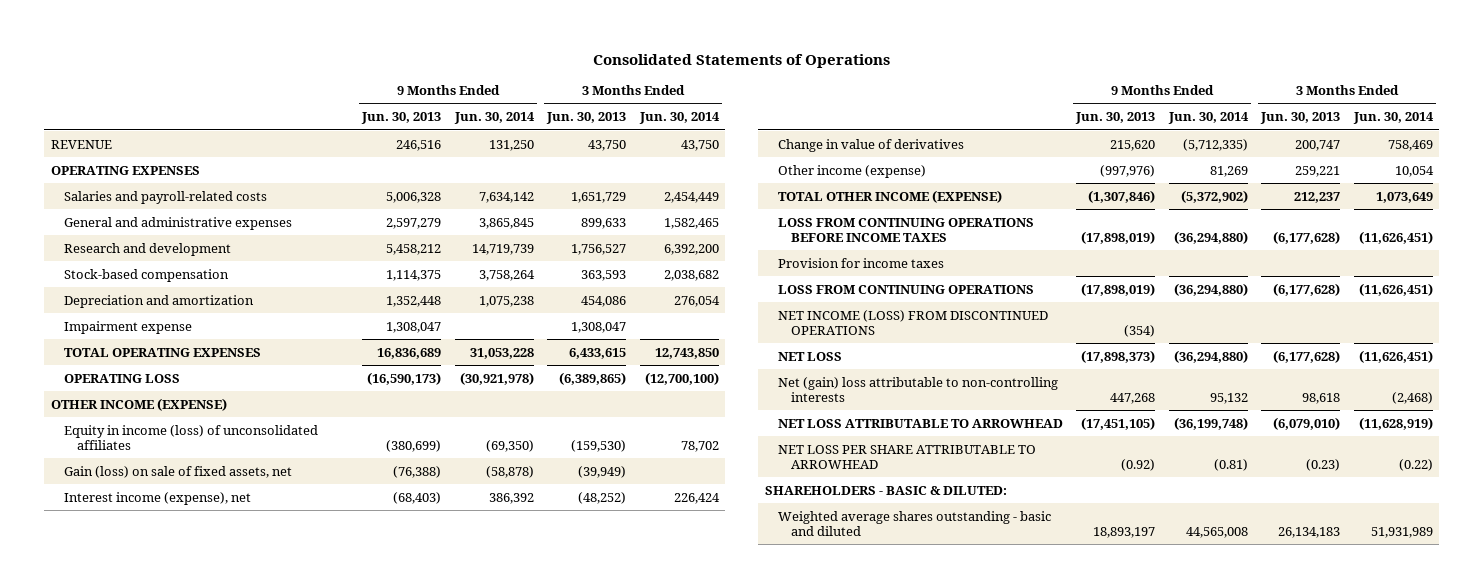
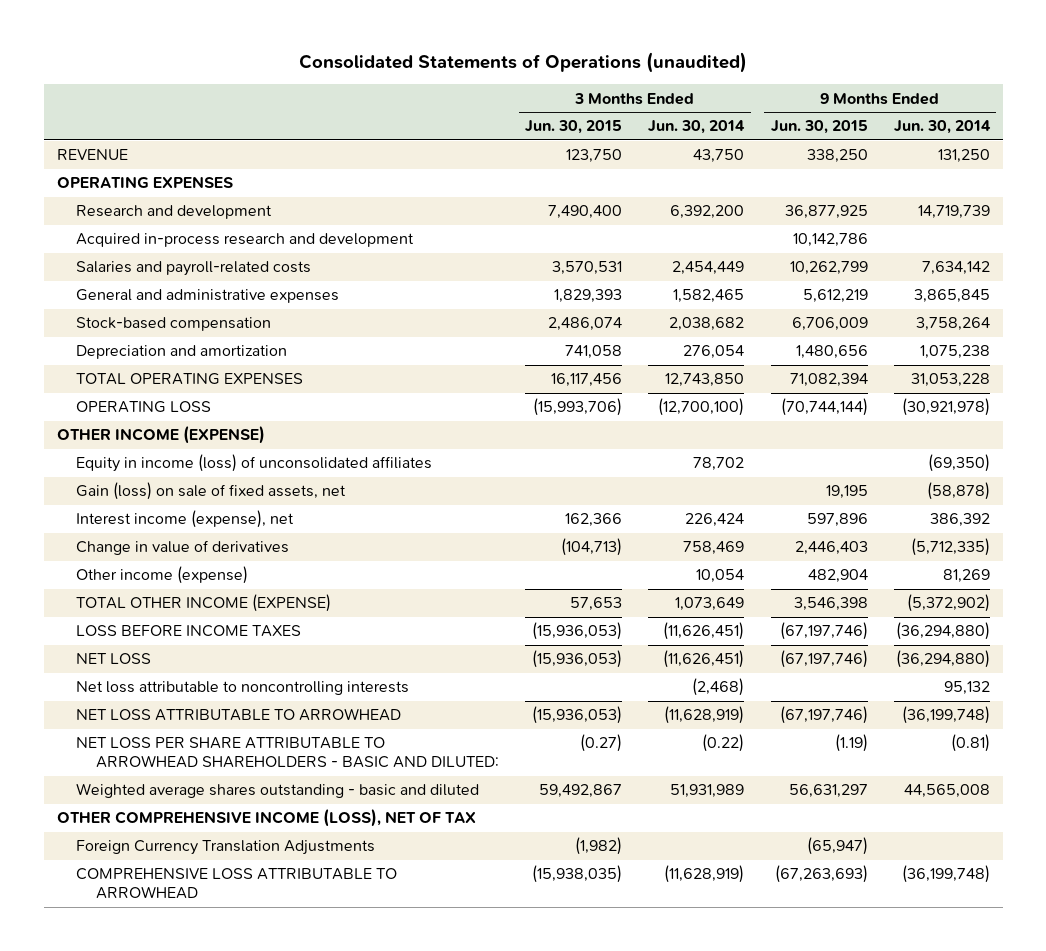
[592,53,890,68] Consolidated Statements of Operations -> [299,52,748,74] Consolidated Statements of Operations (unaudited)
[361,112,442,125] Jun. 30, 2013 -> none
[546,112,627,125] Jun. 30, 2013 -> none
none -> [525,120,623,135] Jun. 30, 2015
none -> [770,120,868,135] Jun. 30, 2015
[64,242,232,256] Research and development -> [76,205,273,220] Research and development
none -> [76,233,415,248] Acquired in-process research and development
[64,320,193,334] Impairment expense -> none
[778,257,945,268] Provision for income taxes -> none
[778,284,1035,294] LOSS FROM CONTINUING OPERATIONS -> none
[778,309,1049,336] NET INCOME (LOSS) FROM DISCONTINUED OPERATIONS -> none
[778,217,1035,243] LOSS FROM CONTINUING OPERATIONS BEFORE INCOME TAXES -> [76,625,302,638] LOSS BEFORE INCOME TAXES
[778,376,1059,403] Net (gain) loss attributable to non-controlling interests -> [76,681,410,696] Net loss attributable to noncontrolling interests
[764,485,1007,495] SHAREHOLDERS - BASIC & DILUTED: -> none
[778,444,1037,470] NET LOSS PER SHARE ATTRIBUTABLE TO ARROWHEAD -> [76,737,500,769] NET LOSS PER SHARE ATTRIBUTABLE TO ARROWHEAD SHAREHOLDERS - BASIC AND DILUTED:
none -> [56,809,476,828] OTHER COMPREHENSIVE INCOME (LOSS), NET OF TAX
none -> [76,840,376,856] Foreign Currency Translation Adjustments
none -> [76,868,398,900] COMPREHENSIVE LOSS ATTRIBUTABLE TO ARROWHEAD

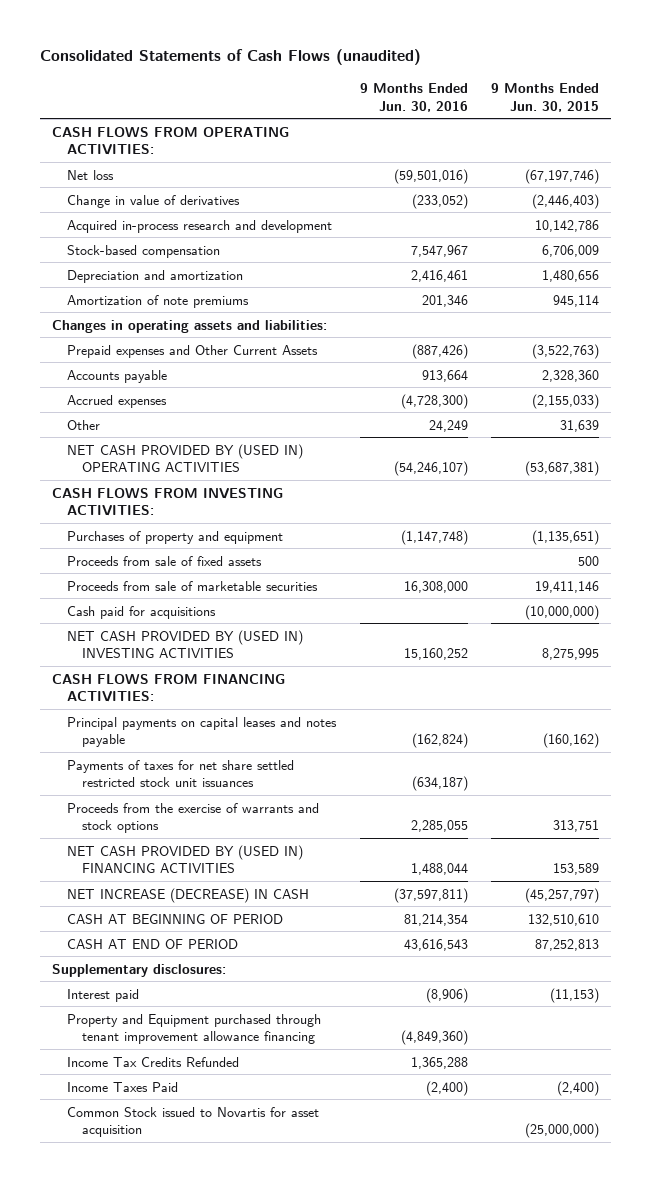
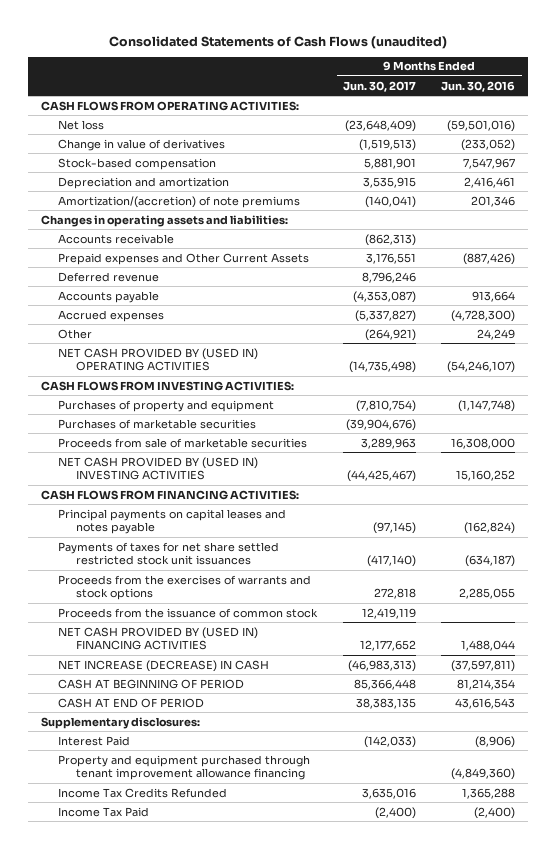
[491,82,600,112] 9 Months Ended Jun. 30, 2015 -> none
none -> [342,80,416,92] Jun. 30, 2017
[67,219,333,233] Acquired in-process research and development -> none
[67,294,250,308] Amortization of note premiums -> [58,195,301,208] Amortization/(accretion) of note premiums
none -> [58,233,175,244] Accounts receivable
none -> [58,271,160,282] Deferred revenue
[67,555,263,566] Proceeds from sale of fixed assets -> none
none -> [58,418,257,429] Purchases of marketable securities
[67,605,217,619] Cash paid for acquisitions -> none
[67,802,320,834] Proceeds from the exercise of warrants and stock options -> [58,574,312,601] Proceeds from the exercises of warrants and stock options
none -> [58,607,319,618] Proceeds from the issuance of common stock
[67,988,140,1002] Interest paid -> [58,735,131,746] Interest Paid
[67,1013,322,1045] Property and Equipment purchased through tenant improvement allowance financing -> [58,754,311,781] Property and equipment purchased through tenant improvement allowance financing
[67,1106,320,1138] Common Stock issued to Novartis for asset acquisition -> none
[67,1081,179,1092] Income Taxes Paid -> [58,806,150,817] Income Tax Paid

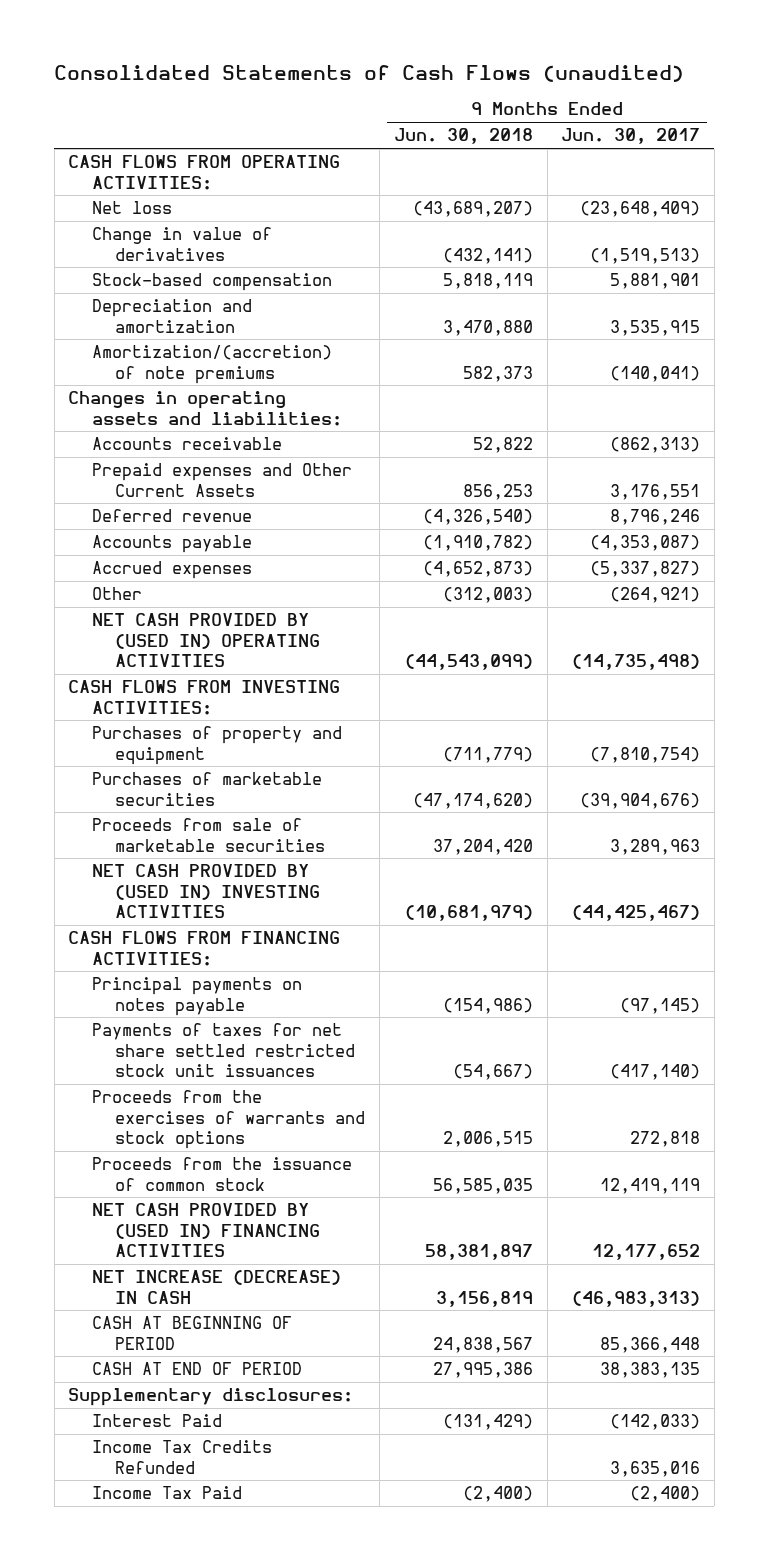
[441,80,516,92] Jun. 30, 2016 -> none
none -> [393,128,533,145] Jun. 30, 2018
[58,508,287,535] Principal payments on capital leases and notes payable -> [91,977,302,1016] Principal payments on notes payable
[58,754,311,781] Property and equipment purchased through tenant improvement allowance financing -> none

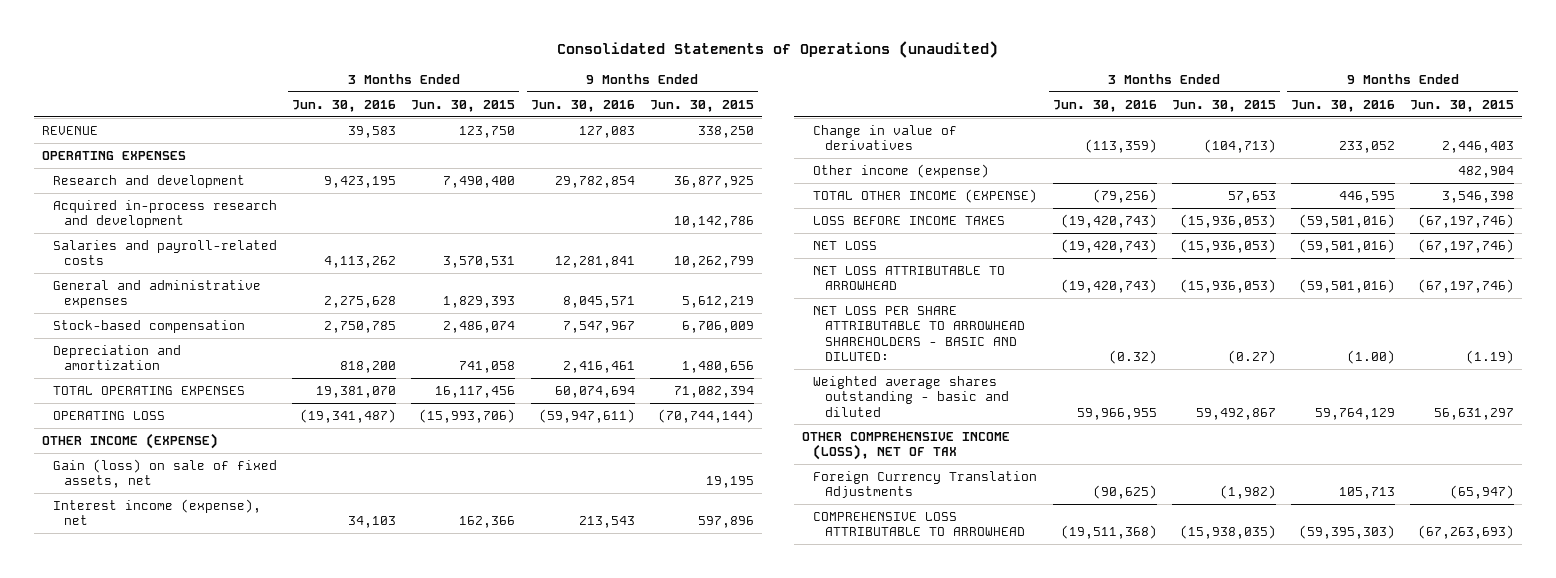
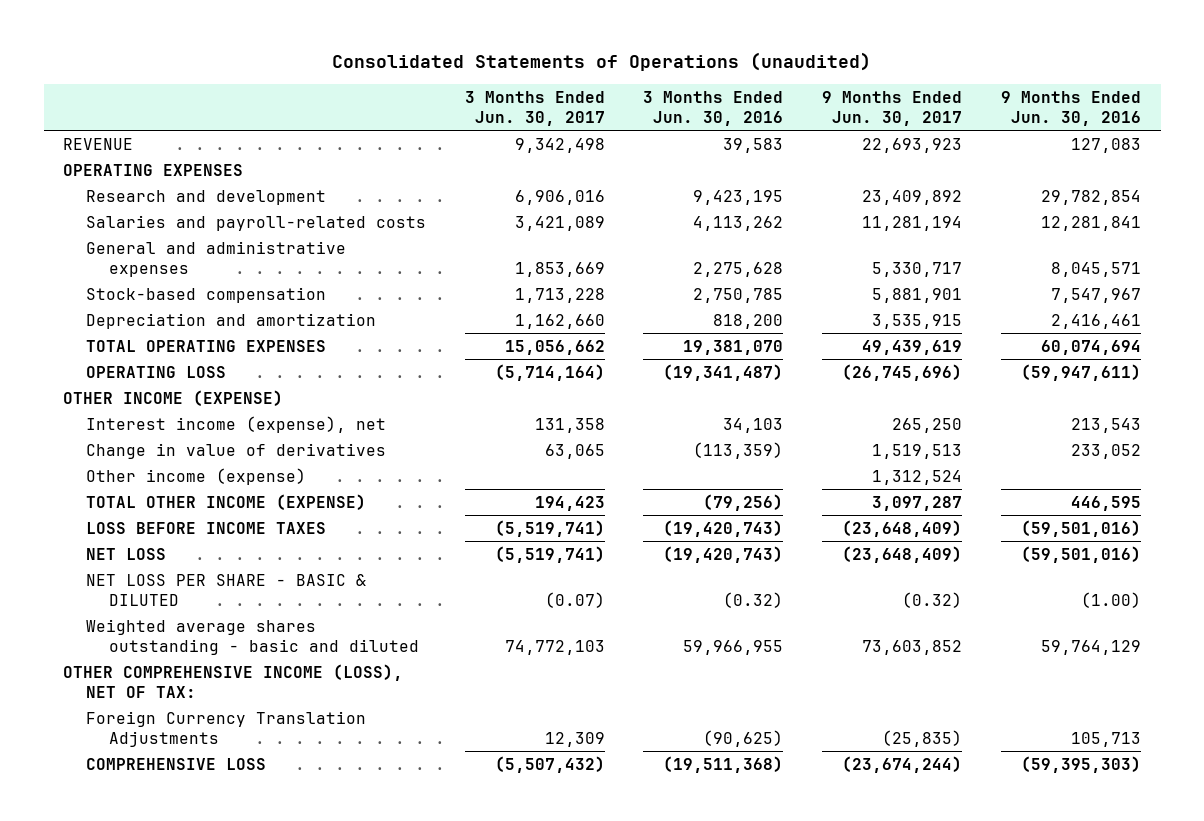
[411,99,516,112] Jun. 30, 2015 -> none
[650,99,755,112] Jun. 30, 2015 -> none
none -> [464,90,605,127] 3 Months Ended Jun. 30, 2017
none -> [822,90,963,127] 9 Months Ended Jun. 30, 2017
[52,199,277,229] Acquired in-process research and development -> none
[52,458,277,489] Gain (loss) on sale of fixed assets, net -> none
[813,265,1006,291] NET LOSS ATTRIBUTABLE TO ARROWHEAD -> none
[813,305,1025,361] NET LOSS PER SHARE ATTRIBUTABLE TO ARROWHEAD SHAREHOLDERS - BASIC AND DILUTED: -> [85,573,366,607] NET LOSS PER SHARE - BASIC & DILUTED
[801,431,1010,461] OTHER COMPREHENSIVE INCOME (LOSS), NET OF TAX -> [63,663,404,699] OTHER COMPREHENSIVE INCOME (LOSS), NET OF TAX:
[813,511,1025,537] COMPREHENSIVE LOSS ATTRIBUTABLE TO ARROWHEAD -> [85,757,266,770] COMPREHENSIVE LOSS

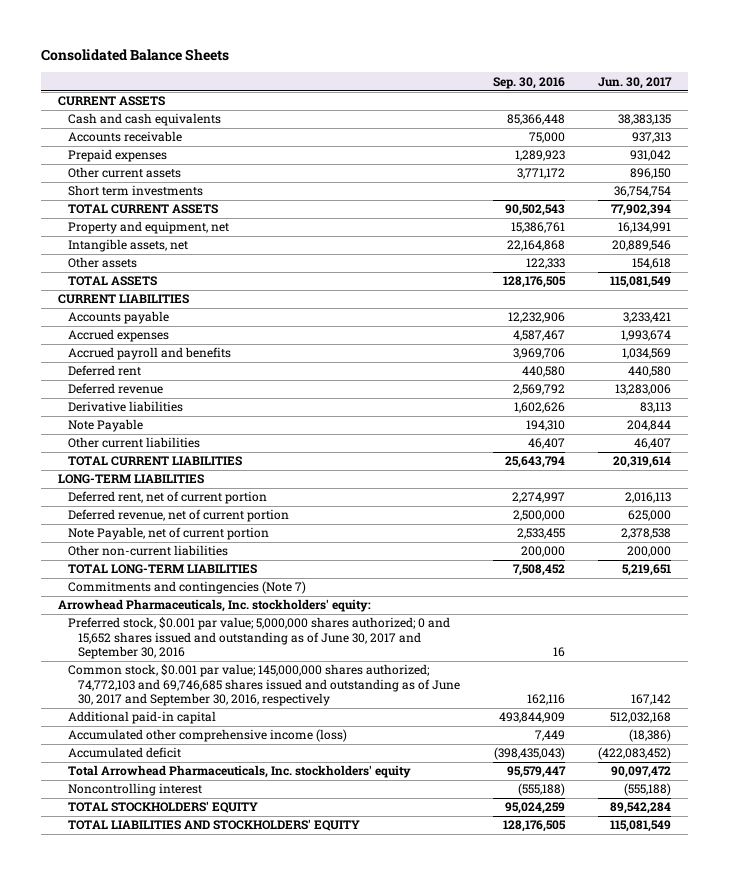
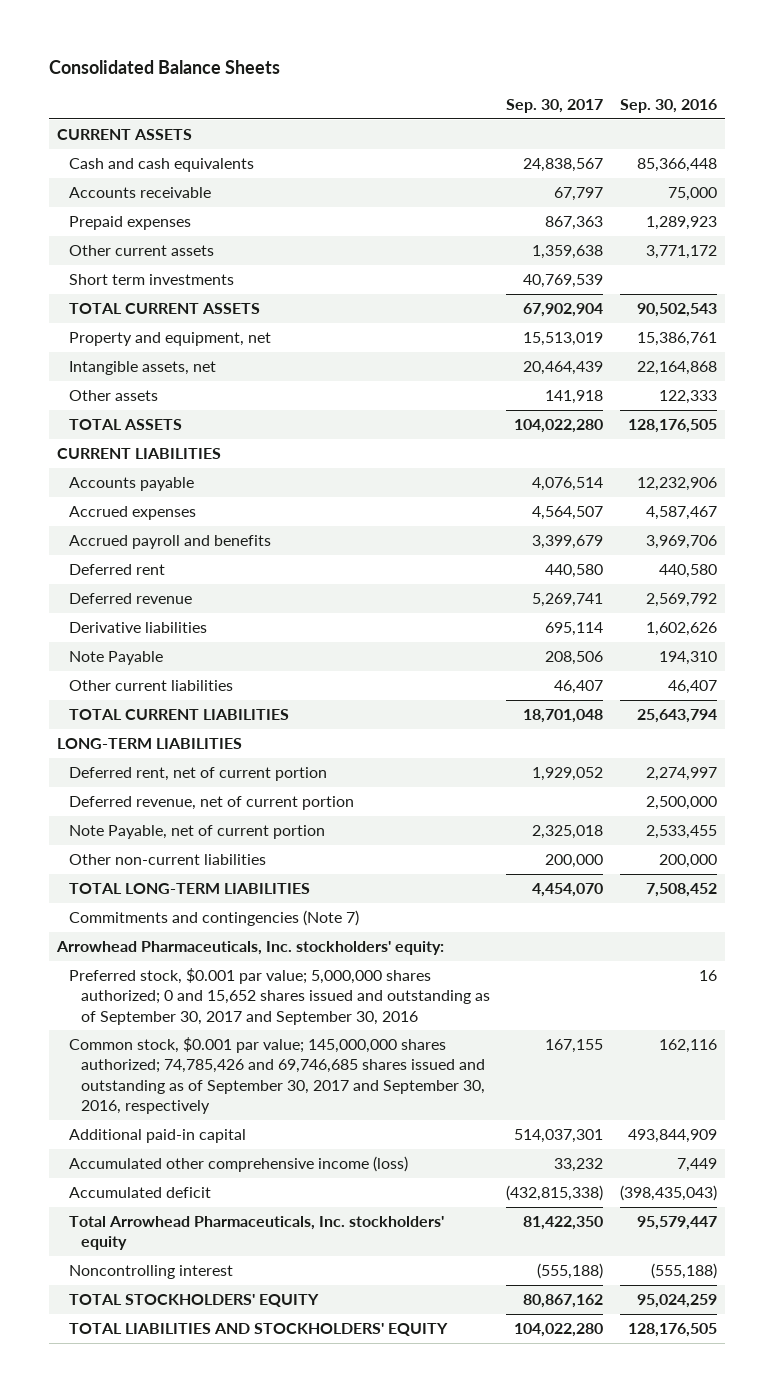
[598,76,673,89] Jun. 30, 2017 -> none
none -> [506,98,604,113] Sep. 30, 2017
[67,617,450,660] Preferred stock, $0.001 par value; 5,000,000 shares authorized; 0 and 15,652 shares issued and outstanding as of June 30, 2017 and September 30, 2016 -> [68,968,490,1025] Preferred stock, $0.001 par value; 5,000,000 shares authorized; 0 and 15,652 shares issued and outstanding as of September 30, 2017 and September 30, 2016
[67,664,460,707] Common stock, $0.001 par value; 145,000,000 shares authorized; 74,772,103 and 69,746,685 shares issued and outstanding as of June 30, 2017 and September 30, 2016, respectively -> [68,1037,485,1114] Common stock, $0.001 par value; 145,000,000 shares authorized; 74,785,426 and 69,746,685 shares issued and outstanding as of September 30, 2017 and September 30, 2016, respectively

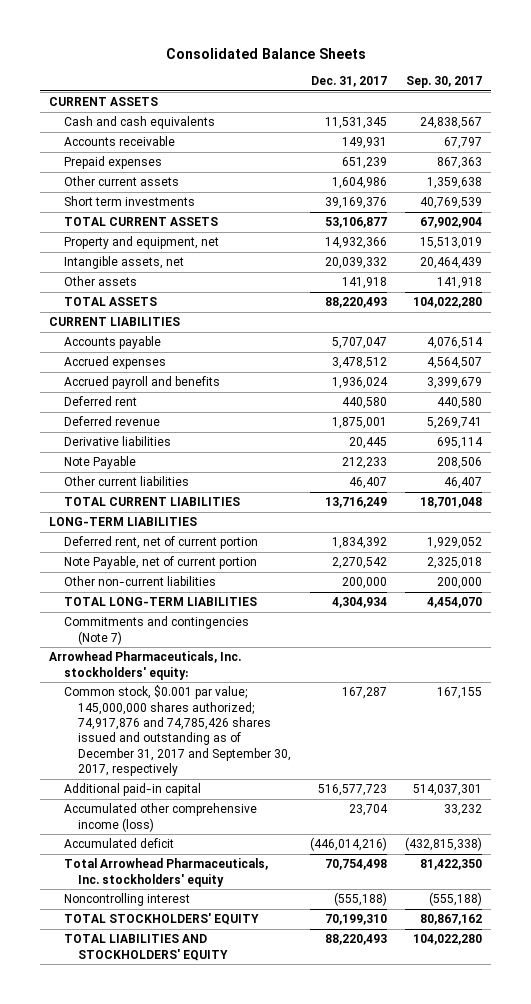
[619,98,717,113] Sep. 30, 2016 -> none
none -> [310,76,387,88] Dec. 31, 2017
[68,796,354,811] Deferred revenue, net of current portion -> none
[68,968,490,1025] Preferred stock, $0.001 par value; 5,000,000 shares authorized; 0 and 15,652 shares issued and outstanding as of September 30, 2017 and September 30, 2016 -> none
[68,1037,485,1114] Common stock, $0.001 par value; 145,000,000 shares authorized; 74,785,426 and 69,746,685 shares issued and outstanding as of September 30, 2017 and September 30, 2016, respectively -> [63,685,292,777] Common stock, $0.001 par value; 145,000,000 shares authorized; 74,917,876 and 74,785,426 shares issued and outstanding as of December 31, 2017 and September 30, 2017, respectively

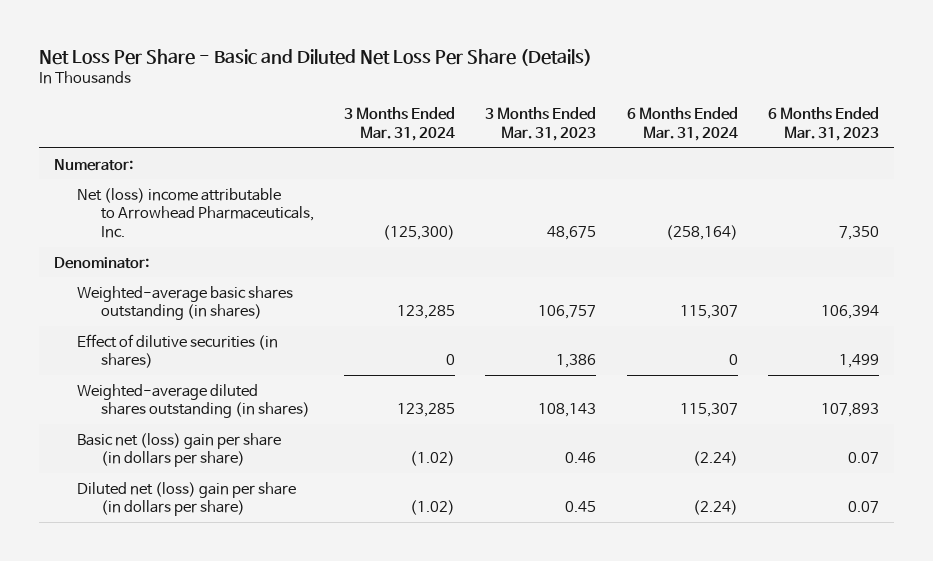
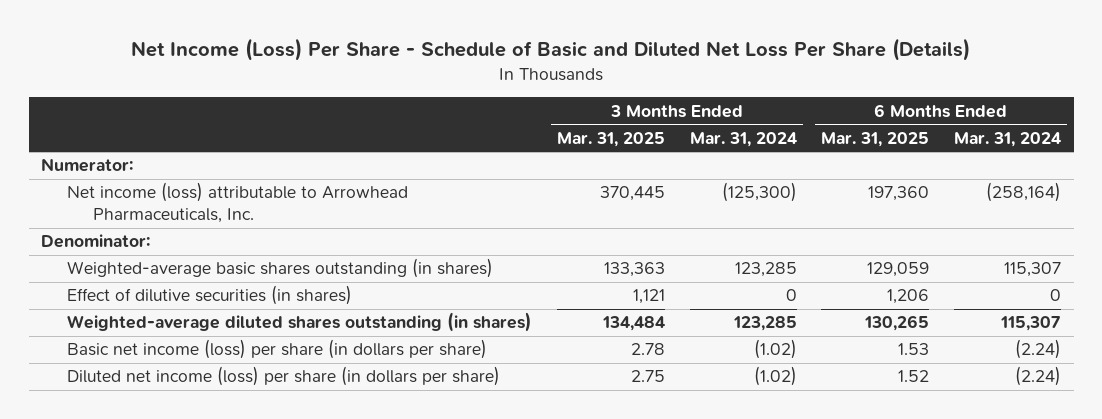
[39,48,593,66] Net Loss Per Share - Basic and Diluted Net Loss Per Share (Details) -> [131,37,971,61] Net Income (Loss) Per Share - Schedule of Basic and Diluted Net Loss Per Share (Details)
[485,107,597,141] 3 Months Ended Mar. 31, 2023 -> none
[767,107,879,141] 6 Months Ended Mar. 31, 2023 -> none
none -> [556,131,665,147] Mar. 31, 2025
none -> [821,131,930,147] Mar. 31, 2025
[77,187,314,239] Net (loss) income attributable to Arrowhead Pharmaceuticals, Inc. -> [67,182,409,224] Net income (loss) attributable to Arrowhead Pharmaceuticals, Inc.
[77,432,282,468] Basic net (loss) gain per share (in dollars per share) -> [67,339,488,360] Basic net income (loss) per share (in dollars per share)
[77,481,297,517] Diluted net (loss) gain per share (in dollars per share) -> [67,366,501,387] Diluted net income (loss) per share (in dollars per share)

